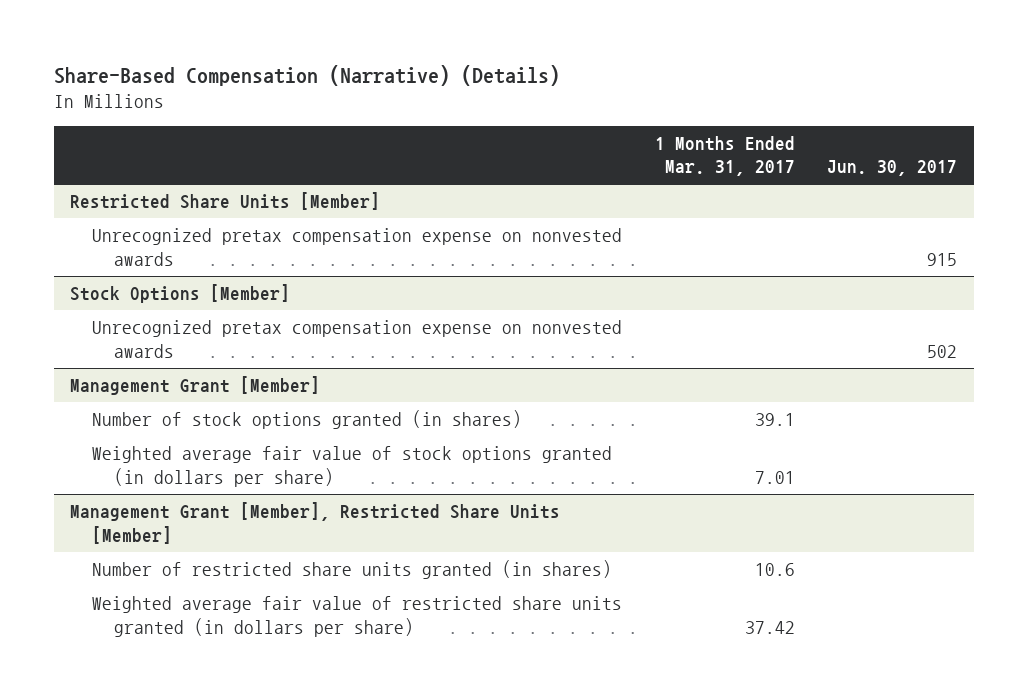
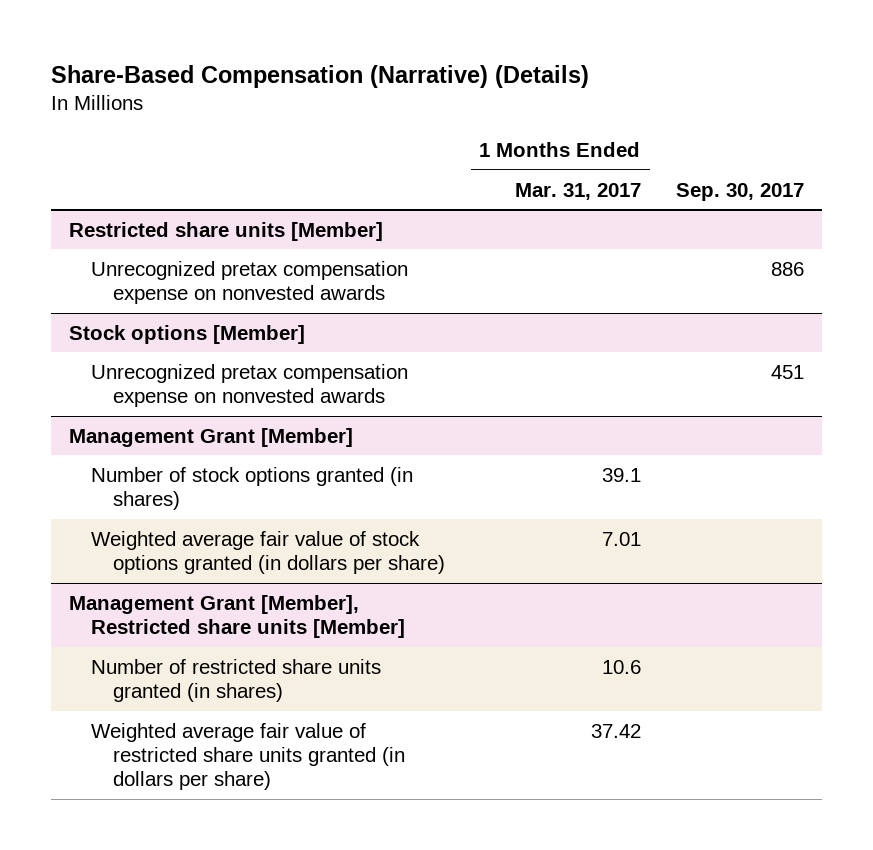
[827,160,958,177] Jun. 30, 2017 -> none
none -> [676,182,805,201] Sep. 30, 2017
[69,191,380,210] Restricted Share Units [Member] -> [68,221,383,241] Restricted share units [Member]
[69,283,290,303] Stock Options [Member] -> [68,324,305,344] Stock options [Member]
[69,501,560,544] Management Grant [Member], Restricted Share Units [Member] -> [68,594,405,638] Management Grant [Member], Restricted share units [Member]

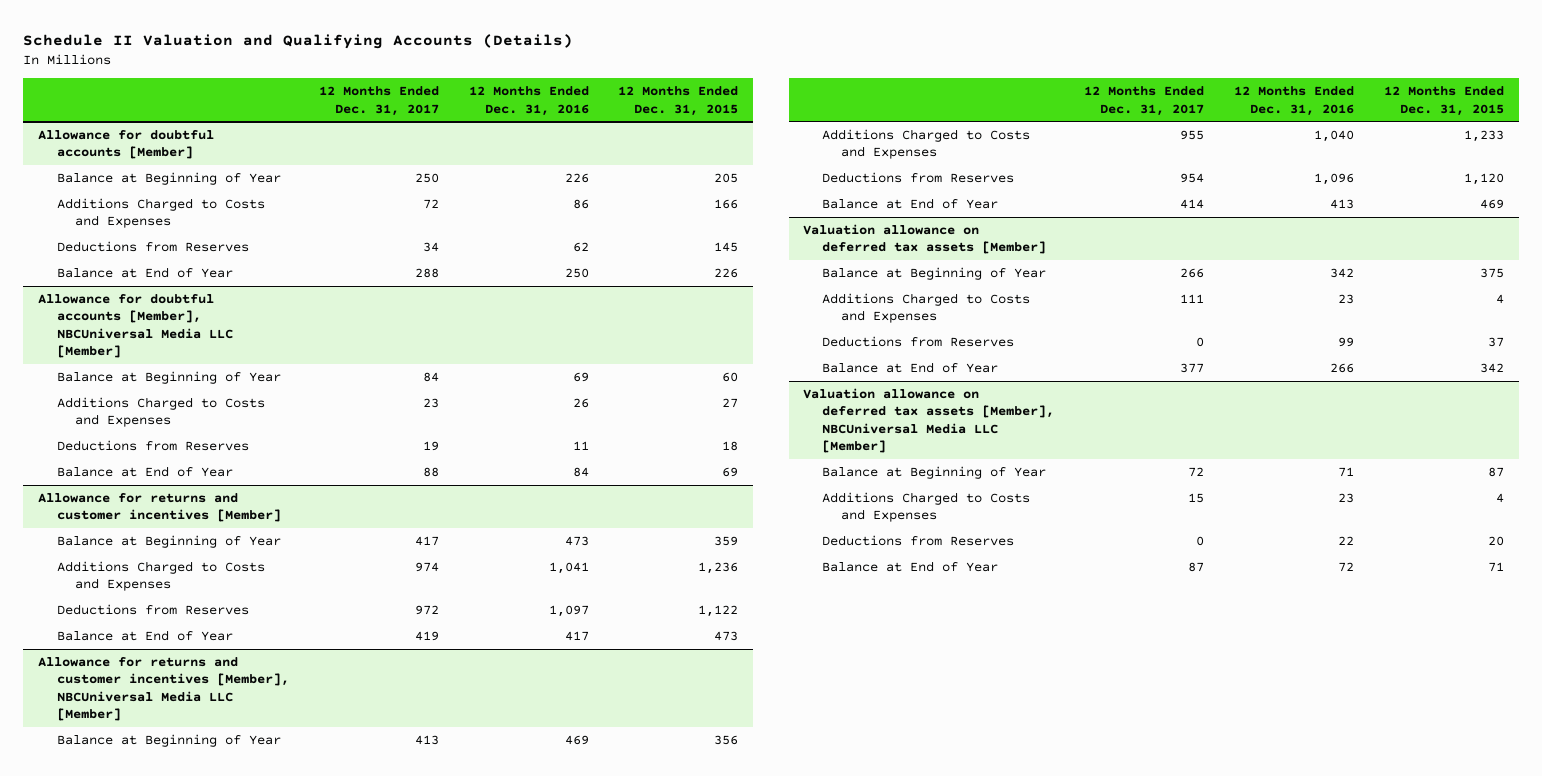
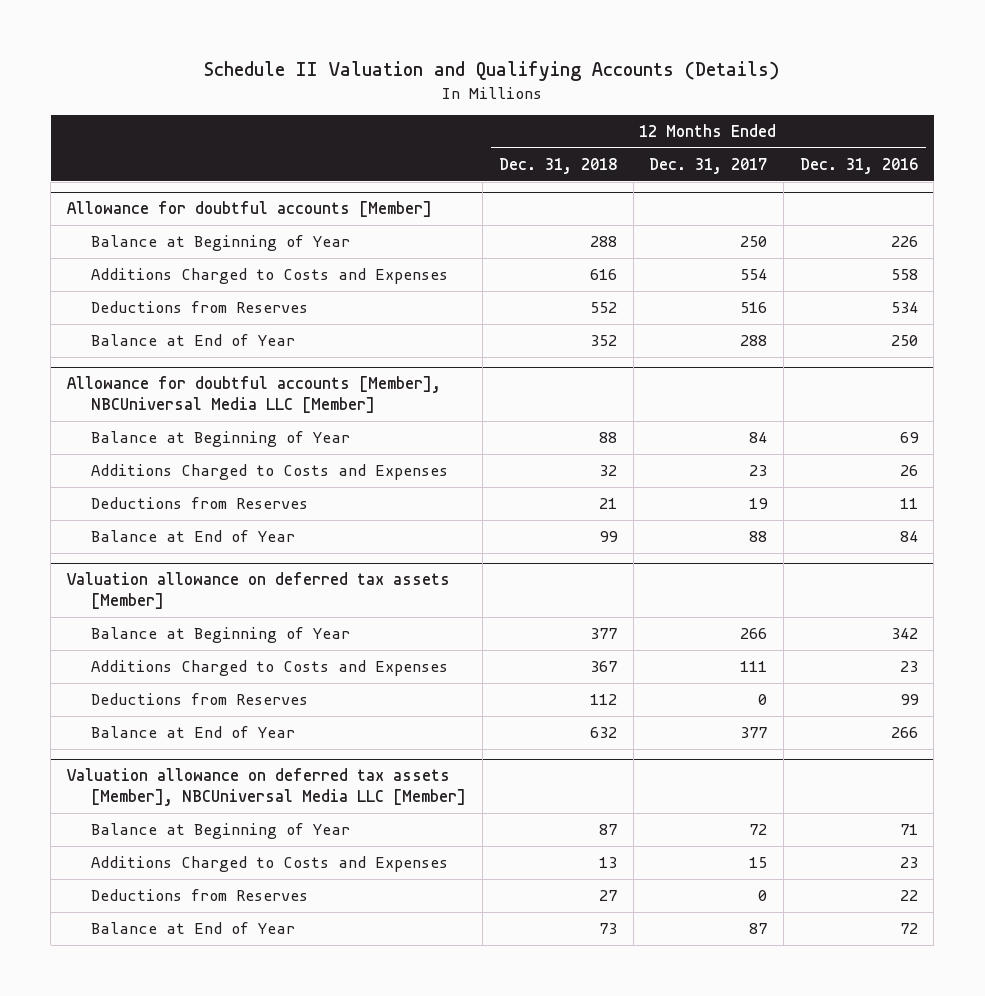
[618,86,739,116] 12 Months Ended Dec. 31, 2015 -> none
none -> [498,157,617,174] Dec. 31, 2018
[422,198,439,209] 72 -> [740,269,768,281] 554
[572,198,589,209] 86 -> [890,269,918,281] 558
[422,241,439,252] 34 -> [740,302,768,314] 516
[572,241,589,252] 62 -> [890,302,918,314] 534
[38,492,281,523] Allowance for returns and customer incentives [Member] -> none
[56,534,281,548] Balance at Beginning of Year -> none
[56,560,265,592] Additions Charged to Costs and Expenses -> none
[56,603,249,615] Deductions from Reserves -> none
[56,629,233,641] Balance at End of Year -> none
[38,656,289,722] Allowance for returns and customer incentives [Member], NBCUniversal Media LLC [Member] -> none
[56,733,281,747] Balance at Beginning of Year -> none
[822,128,1031,160] Additions Charged to Costs and Expenses -> none
[822,171,1015,183] Deductions from Reserves -> none
[822,197,999,209] Balance at End of Year -> none

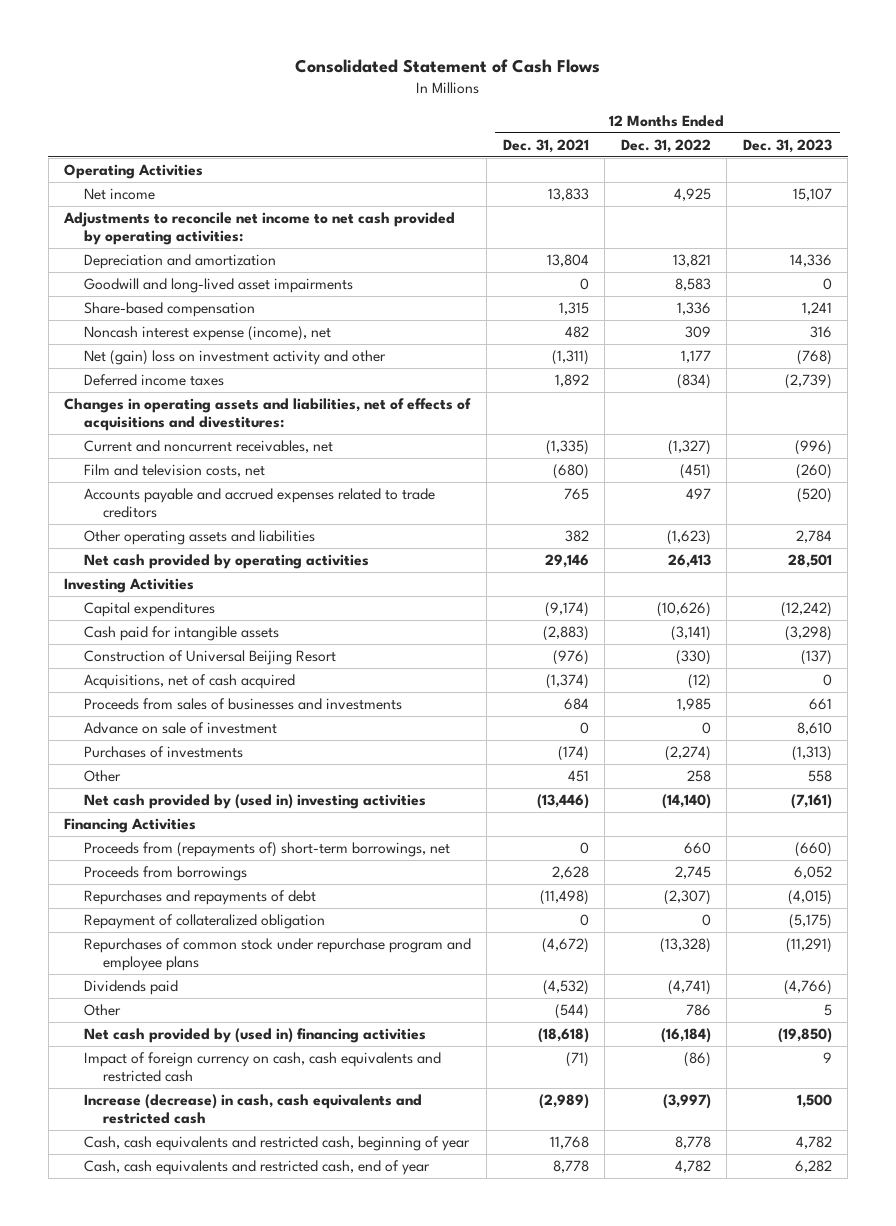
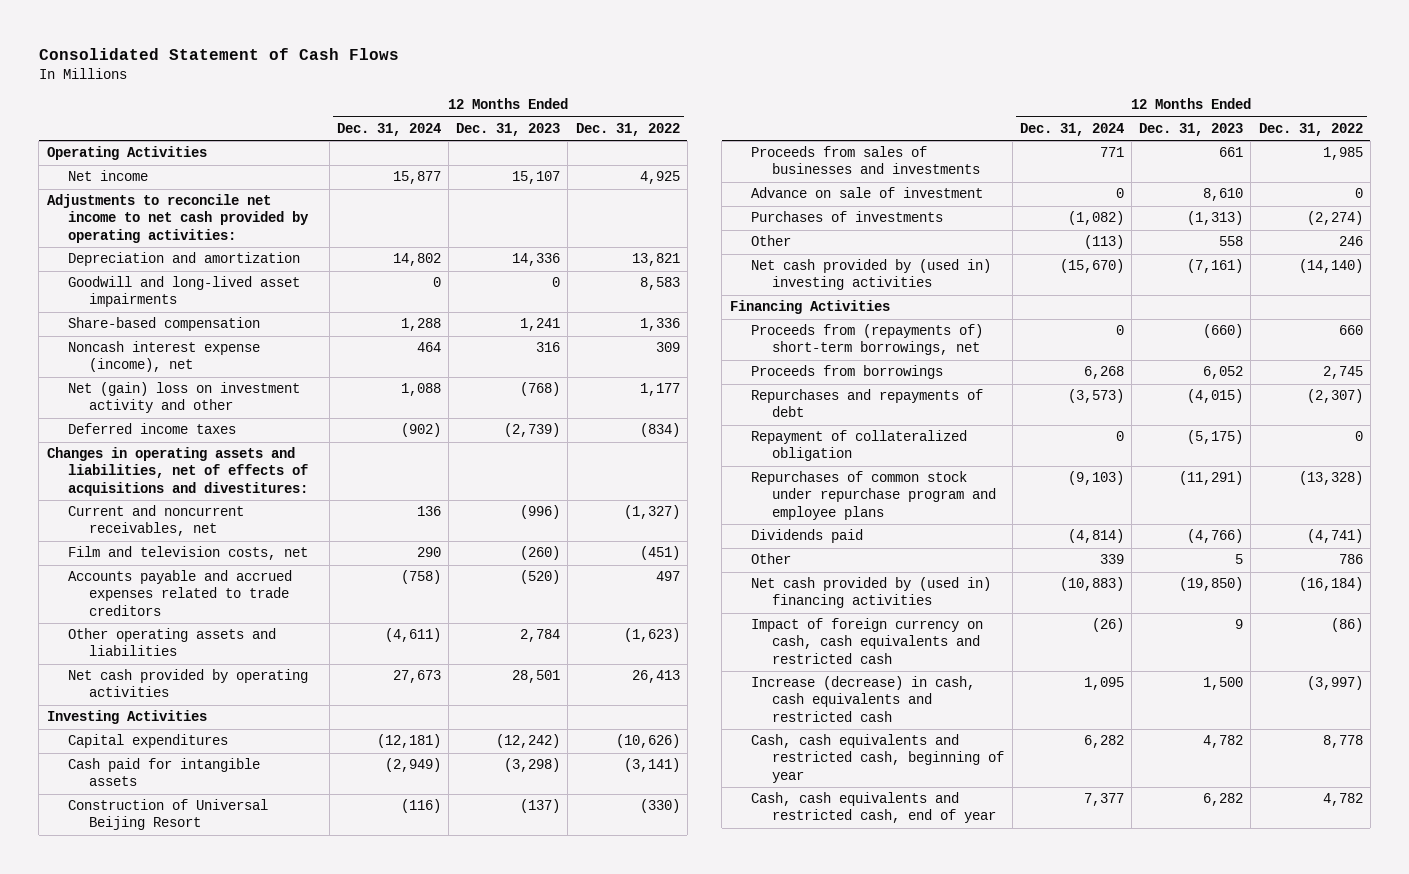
[502,139,589,154] Dec. 31, 2021 -> none
none -> [336,122,441,136] Dec. 31, 2024
[83,674,295,690] Acquisitions, net of cash acquired -> none
[686,770,711,783] 258 -> [1338,236,1363,247] 246

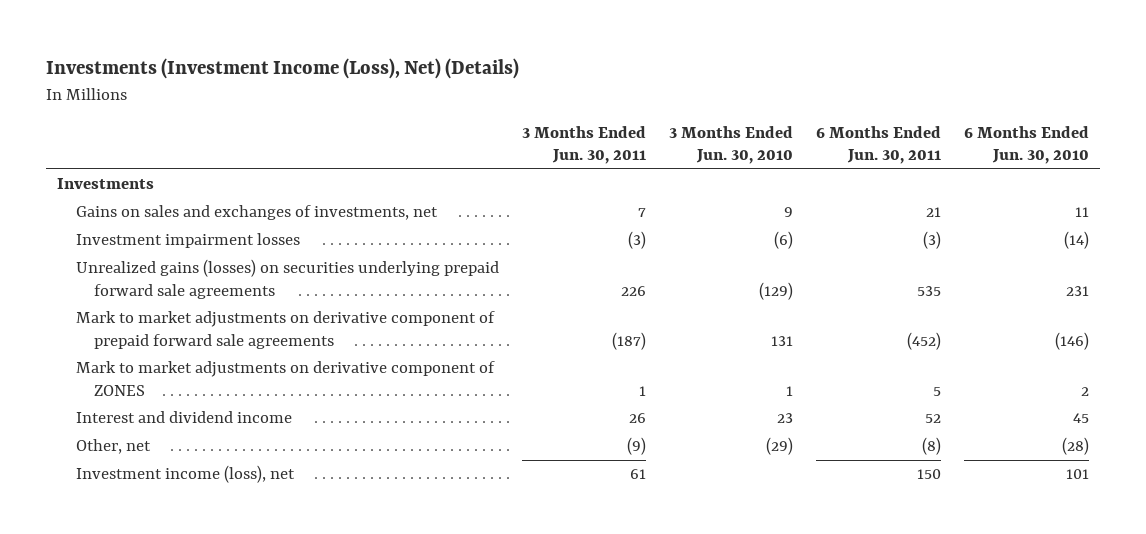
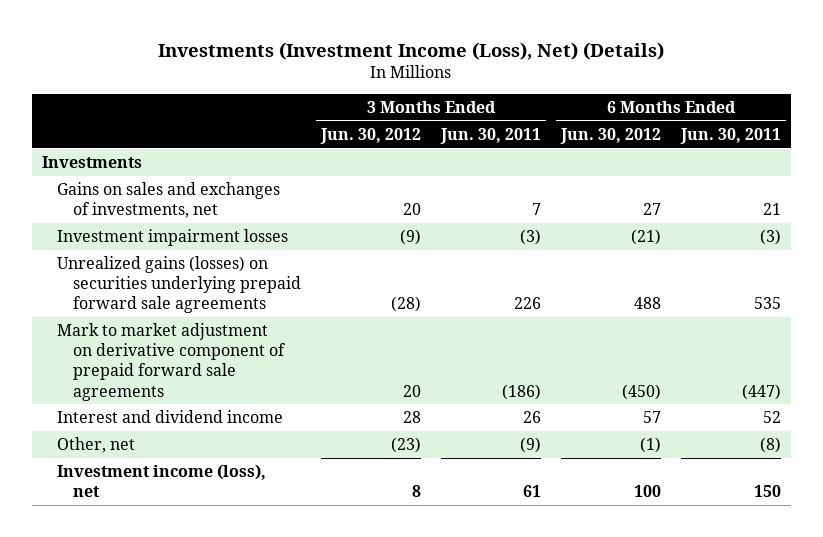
[668,125,793,164] 3 Months Ended Jun. 30, 2010 -> none
[963,125,1089,164] 6 Months Ended Jun. 30, 2010 -> none
none -> [319,127,421,144] Jun. 30, 2012
none -> [559,127,661,144] Jun. 30, 2012
[75,361,495,396] Mark to market adjustments on derivative component of ZONES -> none
[75,311,495,349] Mark to market adjustments on derivative component of prepaid forward sale agreements -> [57,323,286,401] Mark to market adjustment on derivative component of prepaid forward sale agreements
[611,331,646,350] (187) -> [501,383,541,400] (186)
[906,331,941,350] (452) -> [741,383,781,400] (447)

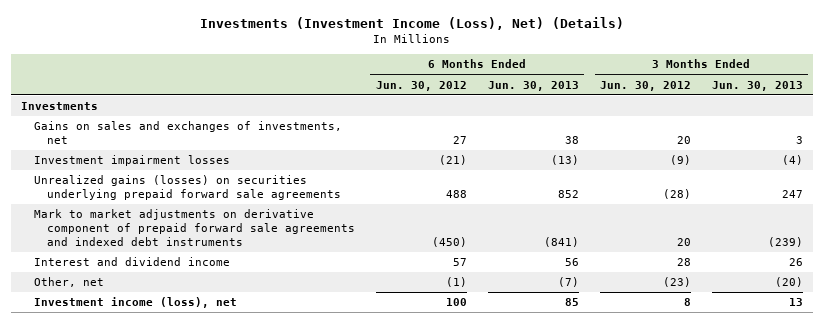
[439,127,541,144] Jun. 30, 2011 -> none
[679,127,781,144] Jun. 30, 2011 -> none
none -> [487,80,579,91] Jun. 30, 2013
none -> [711,80,803,91] Jun. 30, 2013
[57,323,286,401] Mark to market adjustment on derivative component of prepaid forward sale agreements -> [33,209,355,246] Mark to market adjustments on derivative component of prepaid forward sale agreements and indexed debt instruments

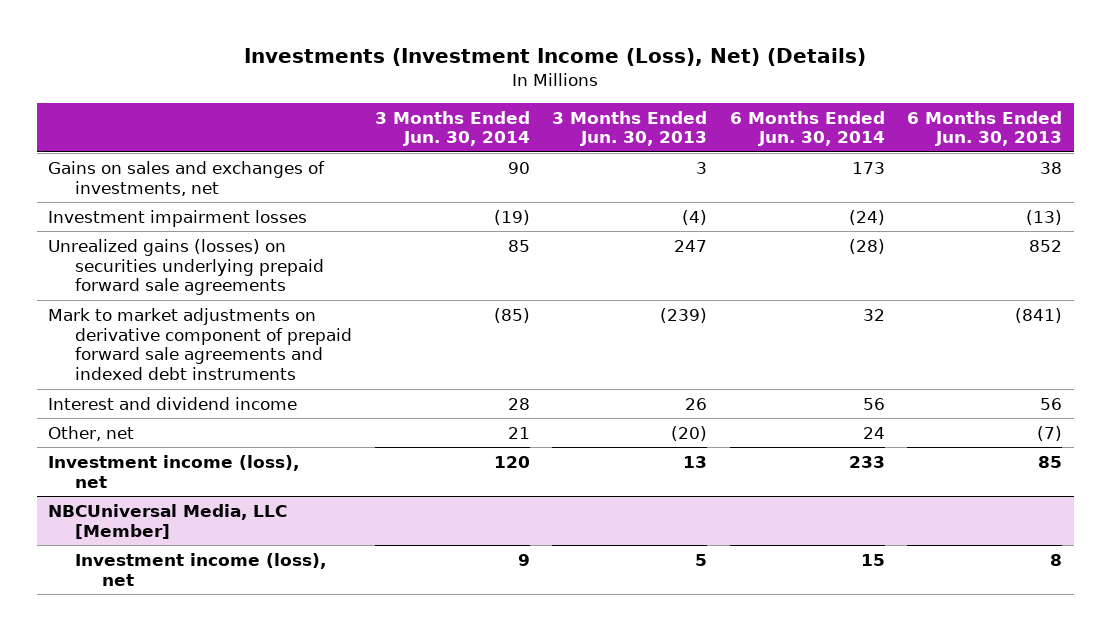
[375,80,467,91] Jun. 30, 2012 -> none
[599,80,691,91] Jun. 30, 2012 -> none
none -> [374,110,530,147] 3 Months Ended Jun. 30, 2014
none -> [729,110,885,147] 6 Months Ended Jun. 30, 2014
[21,102,99,111] Investments -> none
none -> [48,503,288,539] NBCUniversal Media, LLC [Member]
none -> [75,552,327,586] Investment income (loss), net

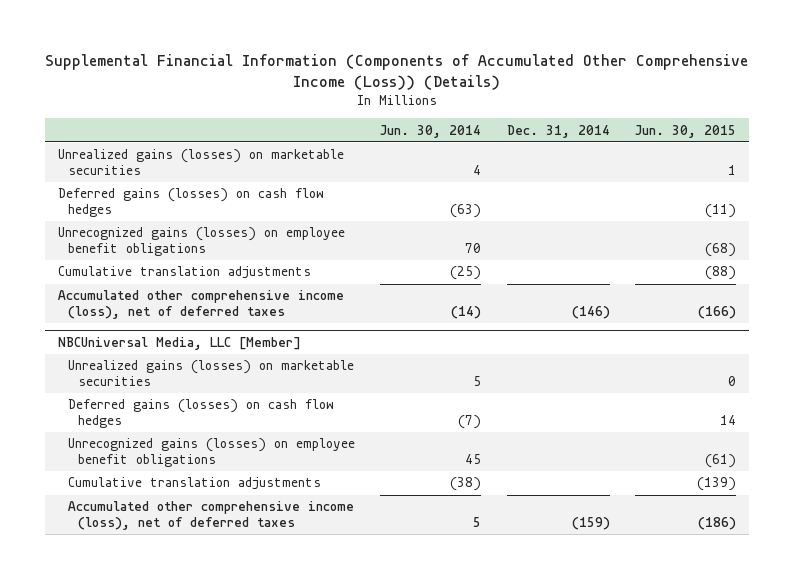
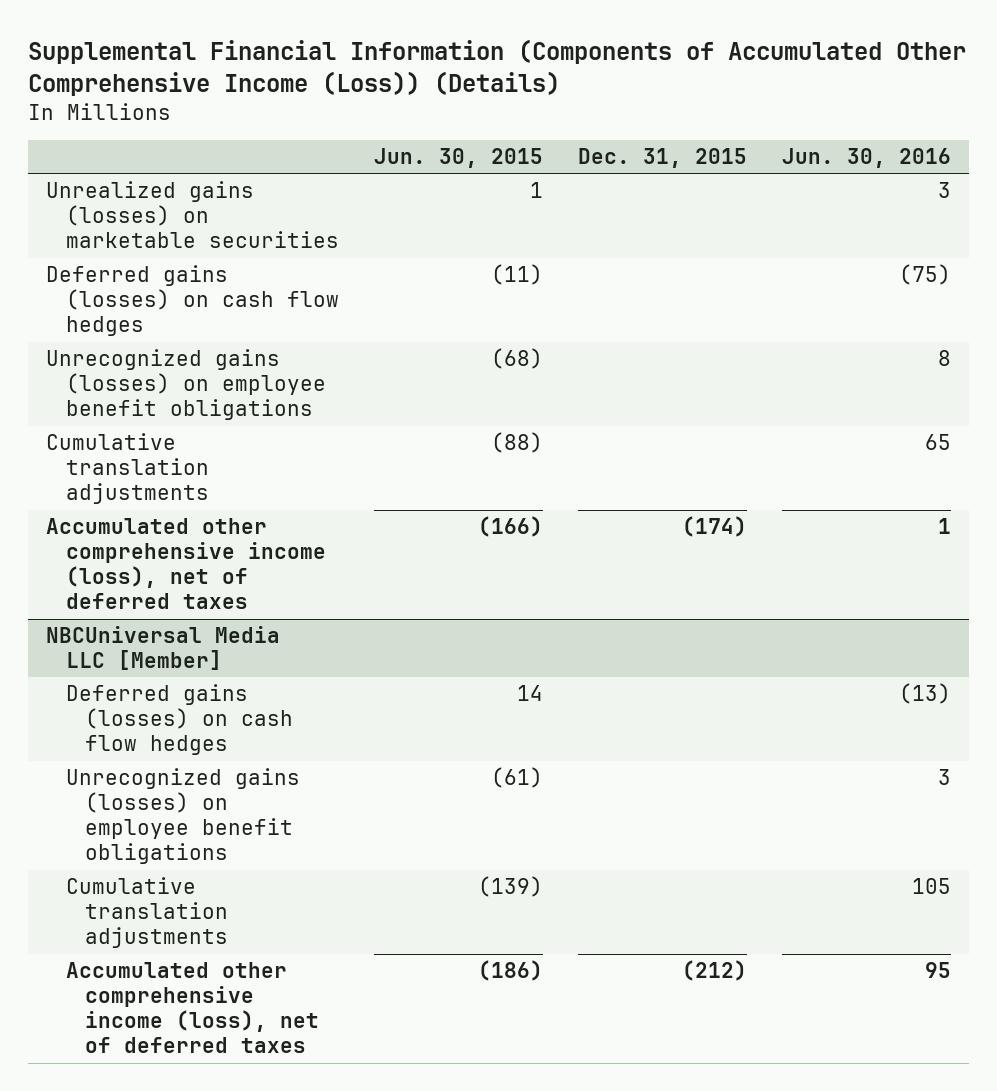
[380,124,482,138] Jun. 30, 2014 -> none
[506,124,610,138] Dec. 31, 2014 -> none
none -> [577,148,747,169] Dec. 31, 2015
none -> [782,148,952,169] Jun. 30, 2016
[68,360,355,387] Unrealized gains (losses) on marketable securities -> none
[57,337,301,351] NBCUniversal Media, LLC [Member] -> [45,626,280,671] NBCUniversal Media LLC [Member]

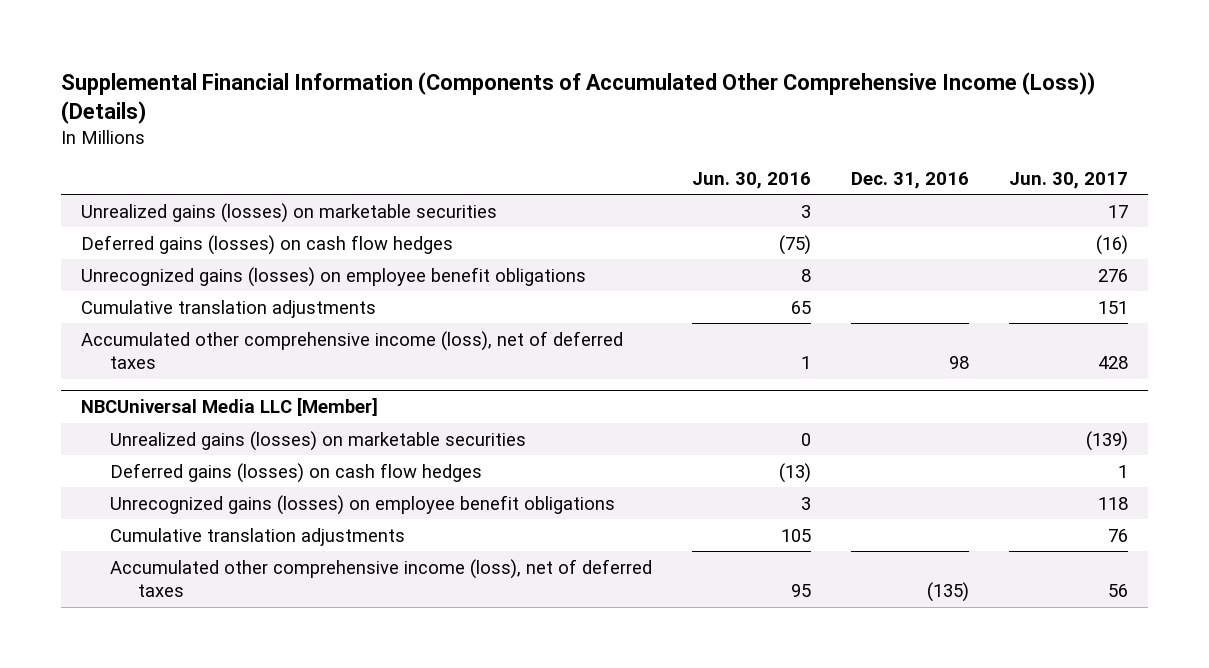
[373,148,543,169] Jun. 30, 2015 -> none
[577,148,747,169] Dec. 31, 2015 -> none
none -> [850,171,969,189] Dec. 31, 2016
none -> [1008,171,1128,189] Jun. 30, 2017
none -> [109,430,526,451] Unrealized gains (losses) on marketable securities

